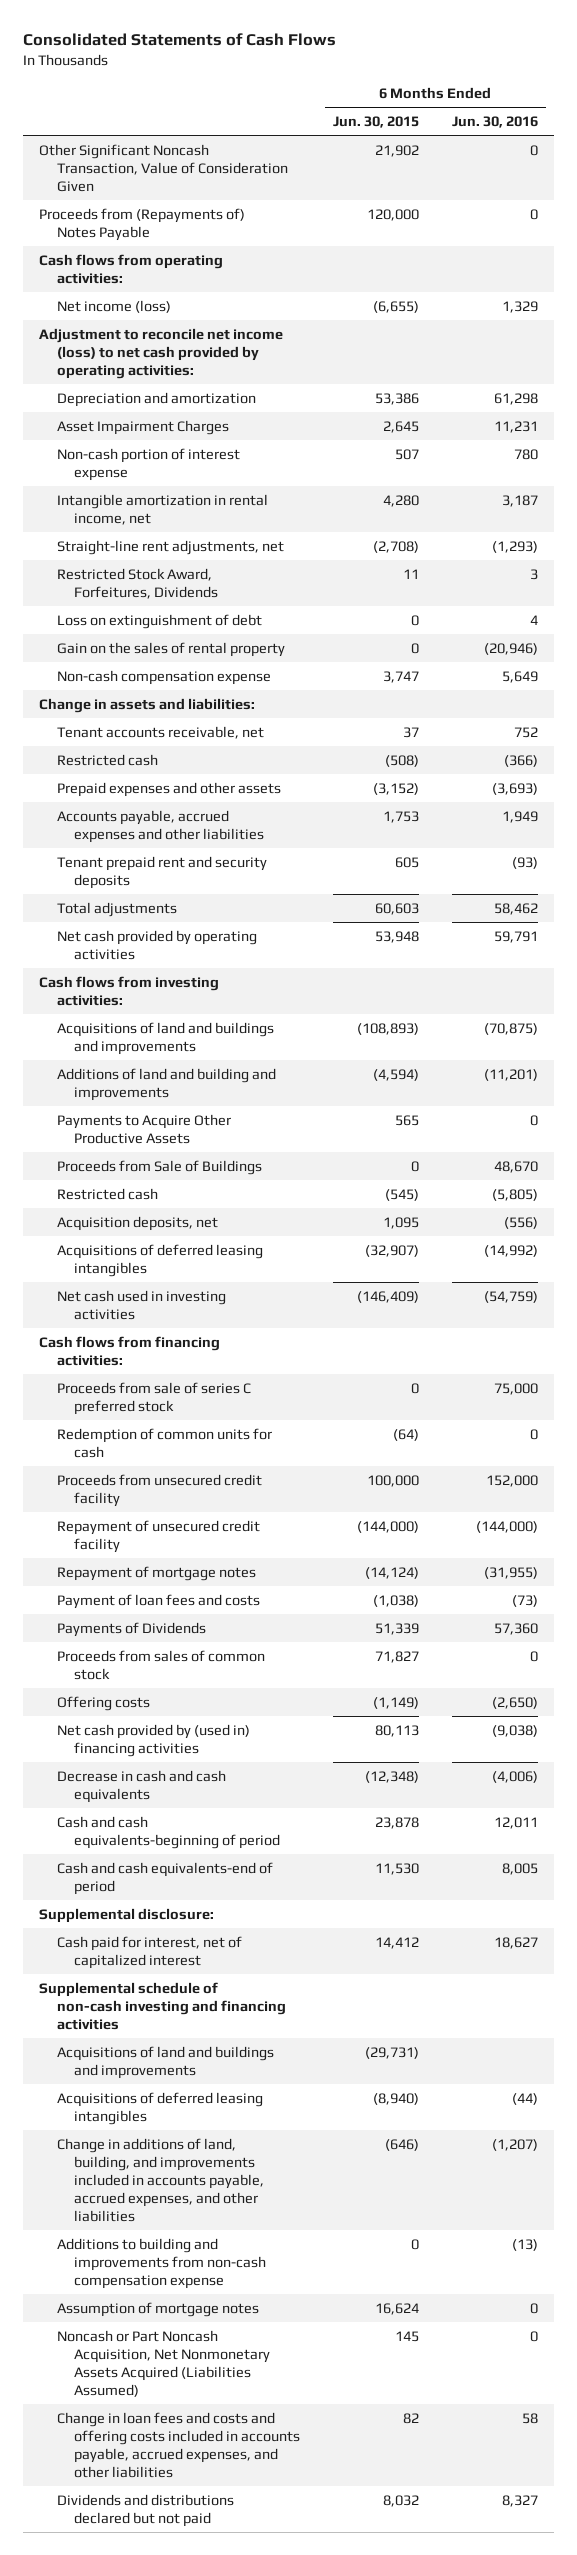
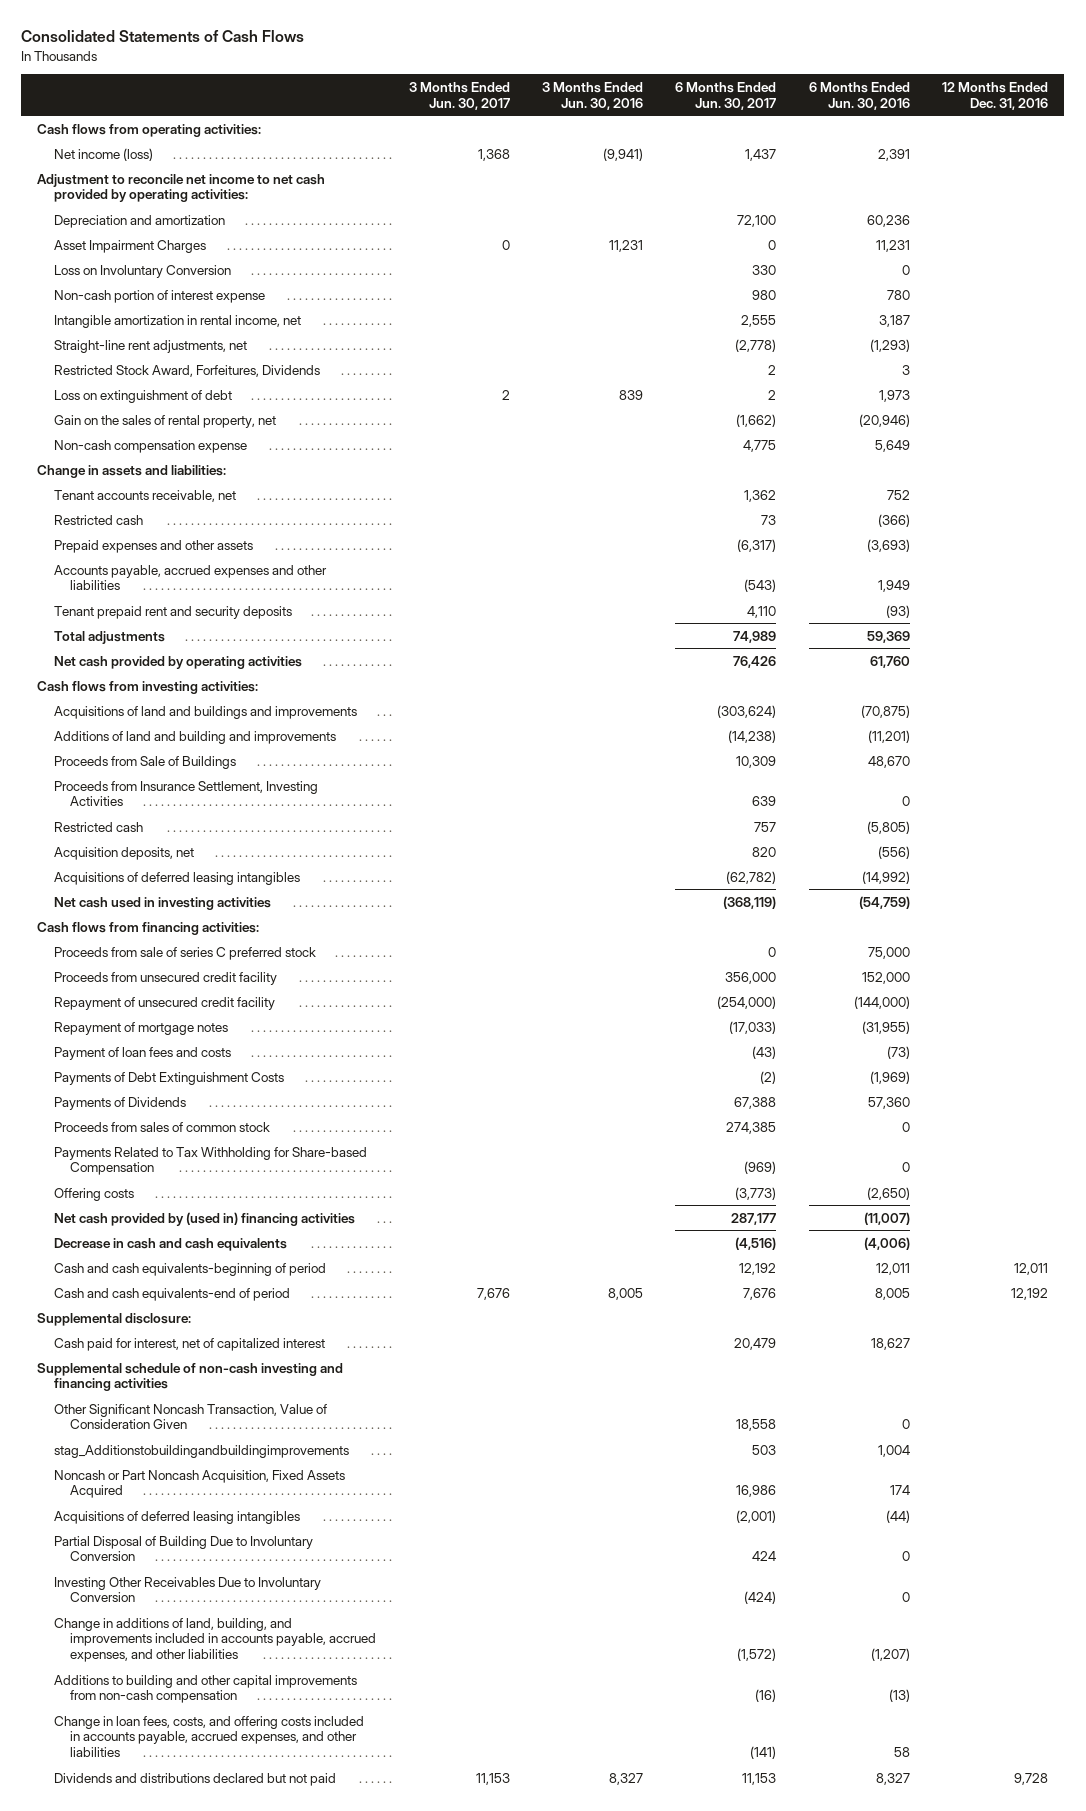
[332,115,419,128] Jun. 30, 2015 -> none
none -> [408,82,510,110] 3 Months Ended Jun. 30, 2017
none -> [541,82,643,110] 3 Months Ended Jun. 30, 2016
none -> [675,82,777,110] 6 Months Ended Jun. 30, 2017
none -> [942,82,1049,110] 12 Months Ended Dec. 31, 2016
[39,207,246,241] Proceeds from (Repayments of) Notes Payable -> none
[501,300,538,313] 1,329 -> [877,148,910,161] 2,391
[39,327,284,379] Adjustment to reconcile net income (loss) to net cash provided by operating activities: -> [37,173,326,203] Adjustment to reconcile net income to net cash provided by operating activities:
[493,392,538,405] 61,298 -> [866,214,910,227] 60,236
none -> [53,264,231,278] Loss on Involuntary Conversion
[529,614,538,625] 4 -> [878,389,910,402] 1,973
[56,641,285,657] Gain on the sales of rental property -> [53,414,276,428] Gain on the sales of rental property, net
[493,902,538,915] 58,462 -> [866,630,910,643] 59,369
[493,930,538,943] 59,791 -> [869,655,910,668] 61,760
[56,1113,231,1144] Payments to Acquire Other Productive Assets -> none
none -> [53,780,318,807] Proceeds from Insurance Settlement, Investing Activities
[56,1427,272,1458] Redemption of common units for cash -> none
none -> [53,1071,284,1085] Payments of Debt Extinguishment Costs
none -> [53,1146,367,1176] Payments Related to Tax Withholding for Share-based Compensation
[491,1724,538,1737] (9,038) -> [863,1211,910,1225] (11,007)
[56,2045,274,2079] Acquisitions of land and buildings and improvements -> none
[39,143,288,192] Other Significant Noncash Transaction, Value of Consideration Given -> [53,1403,327,1430] Other Significant Noncash Transaction, Value of Consideration Given
none -> [53,1444,349,1458] stag_Additionstobuildingandbuildingimprovements
none -> [53,1469,345,1499] Noncash or Part Noncash Acquisition, Fixed Assets Acquired
none -> [53,1535,313,1562] Partial Disposal of Building Due to Involuntary Conversion
none -> [53,1576,321,1603] Investing Other Receivables Due to Involuntary Conversion
[56,2301,259,2317] Assumption of mortgage notes -> none
[56,2329,271,2397] Noncash or Part Noncash Acquisition, Net Nonmonetary Assets Acquired (Liabilities Assumed) -> none
[56,2237,267,2289] Additions to building and improvements from non-cash compensation expense -> [53,1674,357,1704] Additions to building and other capital improvements from non-cash compensation
[56,2411,301,2478] Change in loan fees and costs and offering costs included in accounts payable, accrued expenses, and other liabilities -> [53,1715,364,1758] Change in loan fees, costs, and offering costs included in accounts payable, accrued expenses, and other liabilities

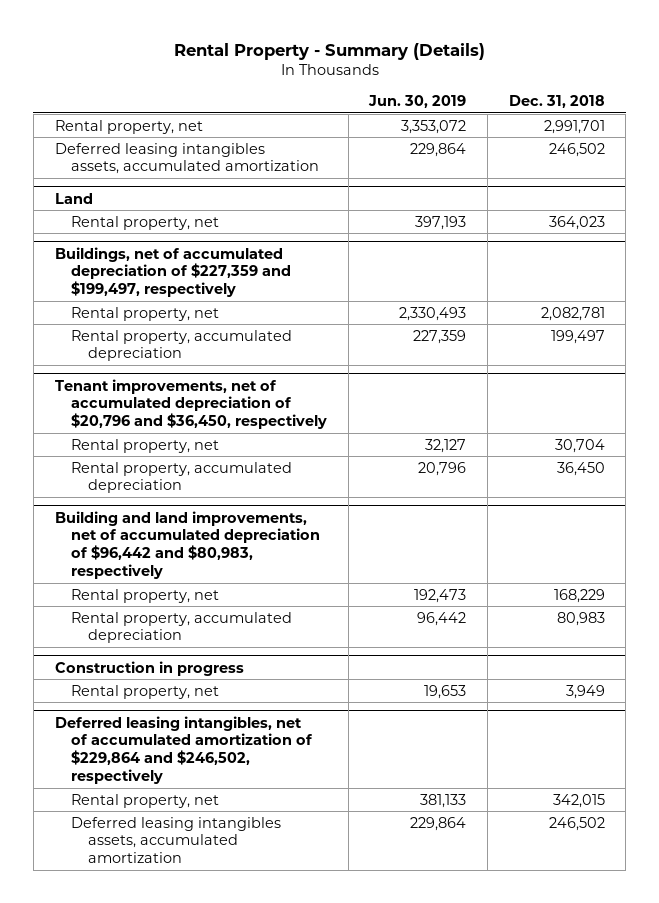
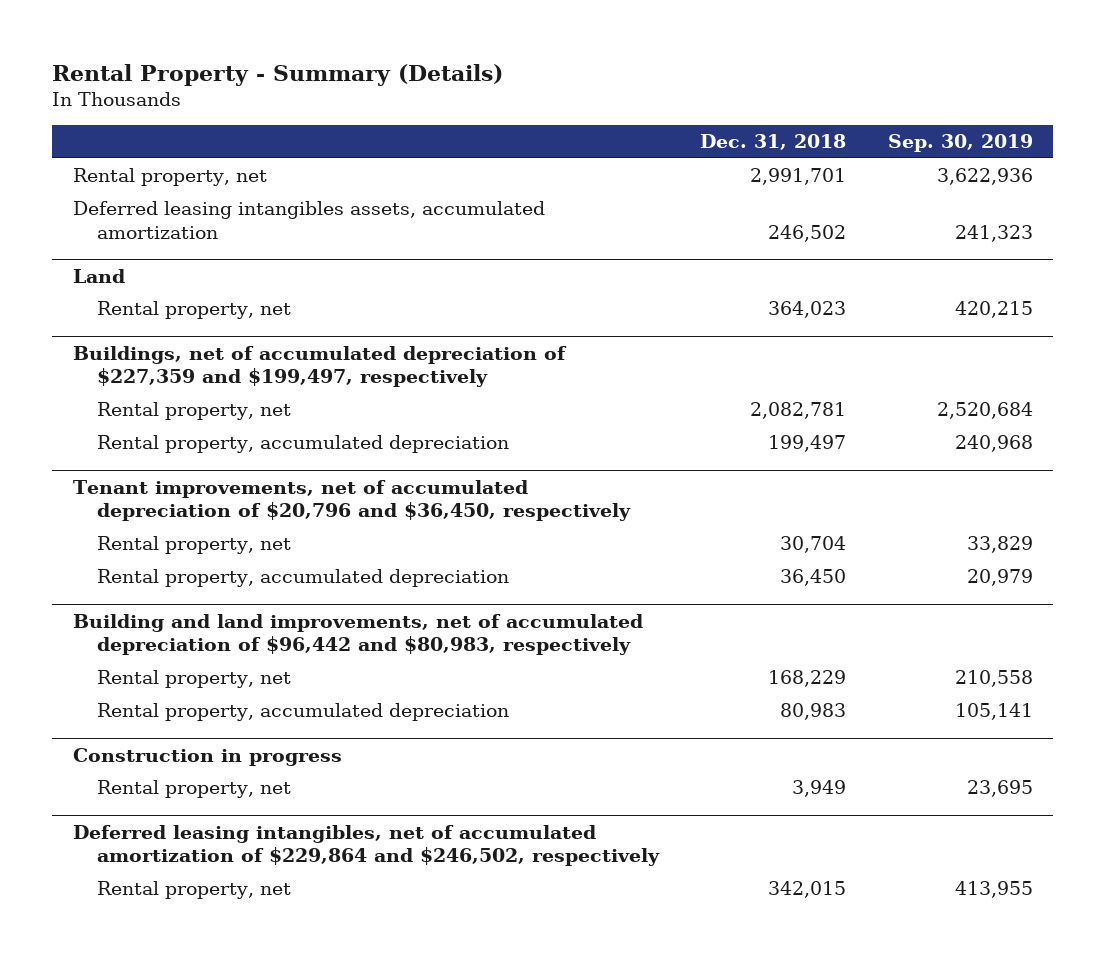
[368,95,467,109] Jun. 30, 2019 -> none
none -> [887,134,1033,153] Sep. 30, 2019
[71,816,282,864] Deferred leasing intangibles assets, accumulated amortization -> none

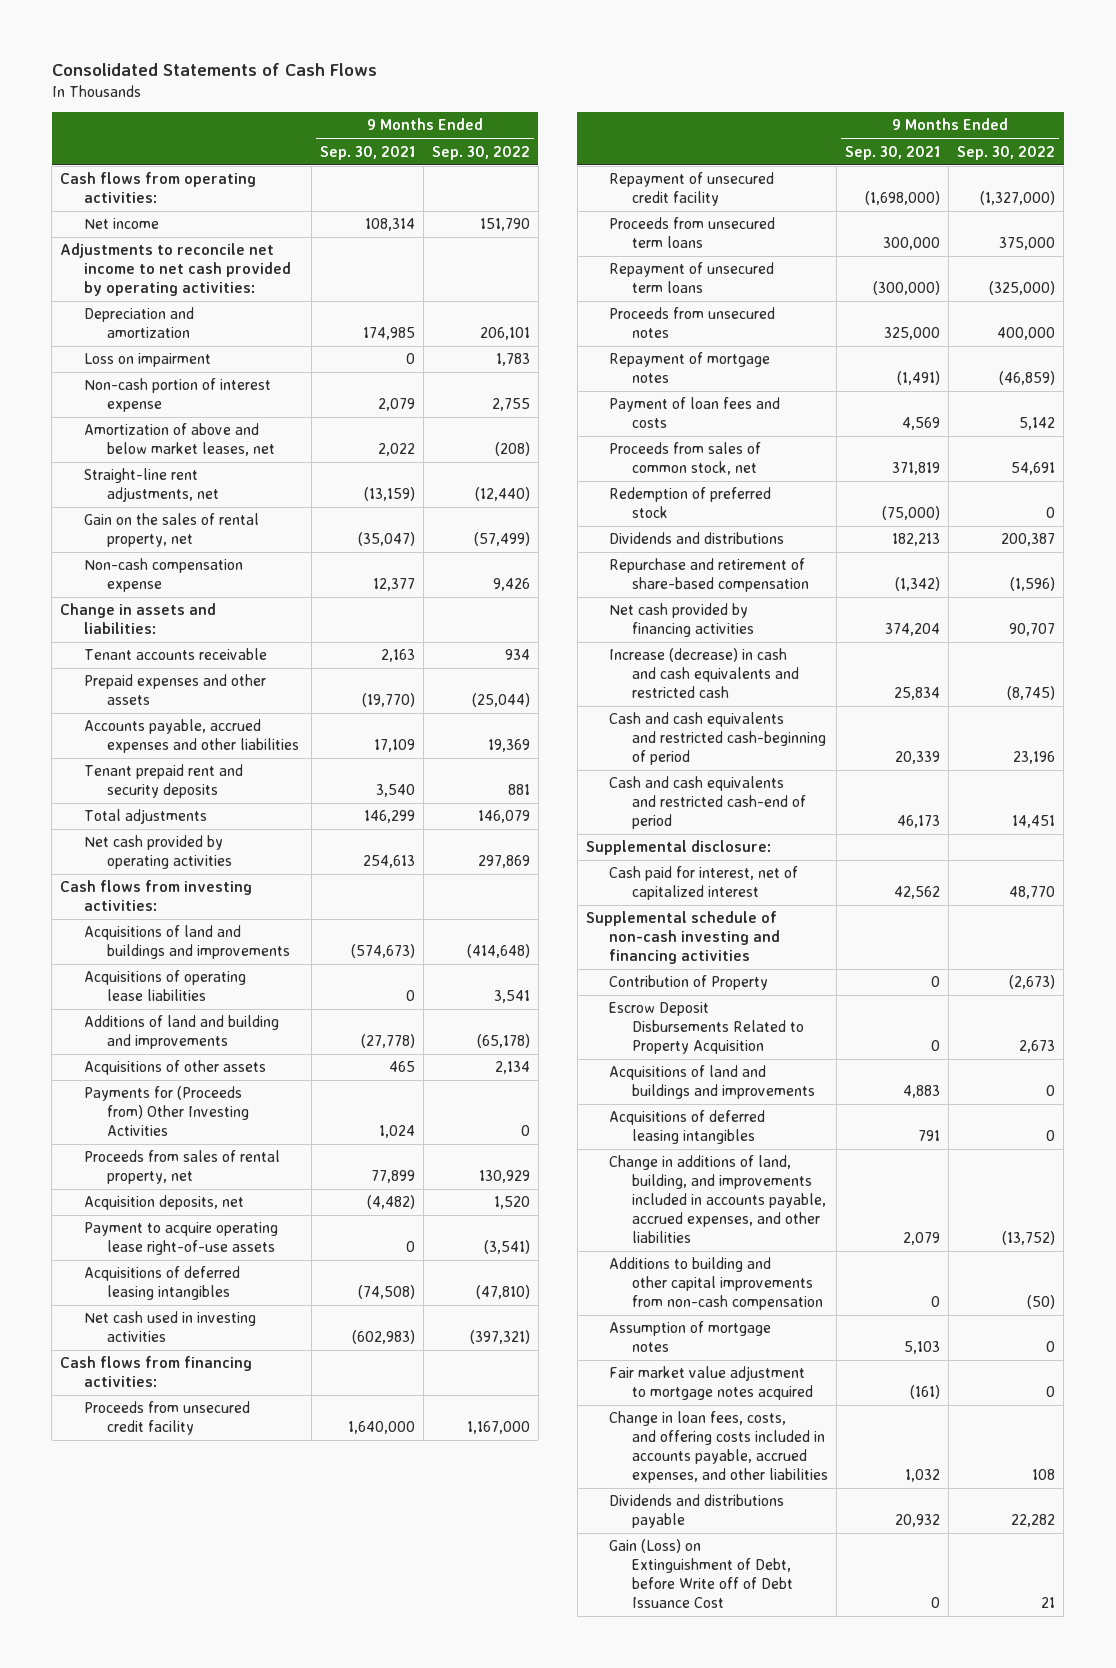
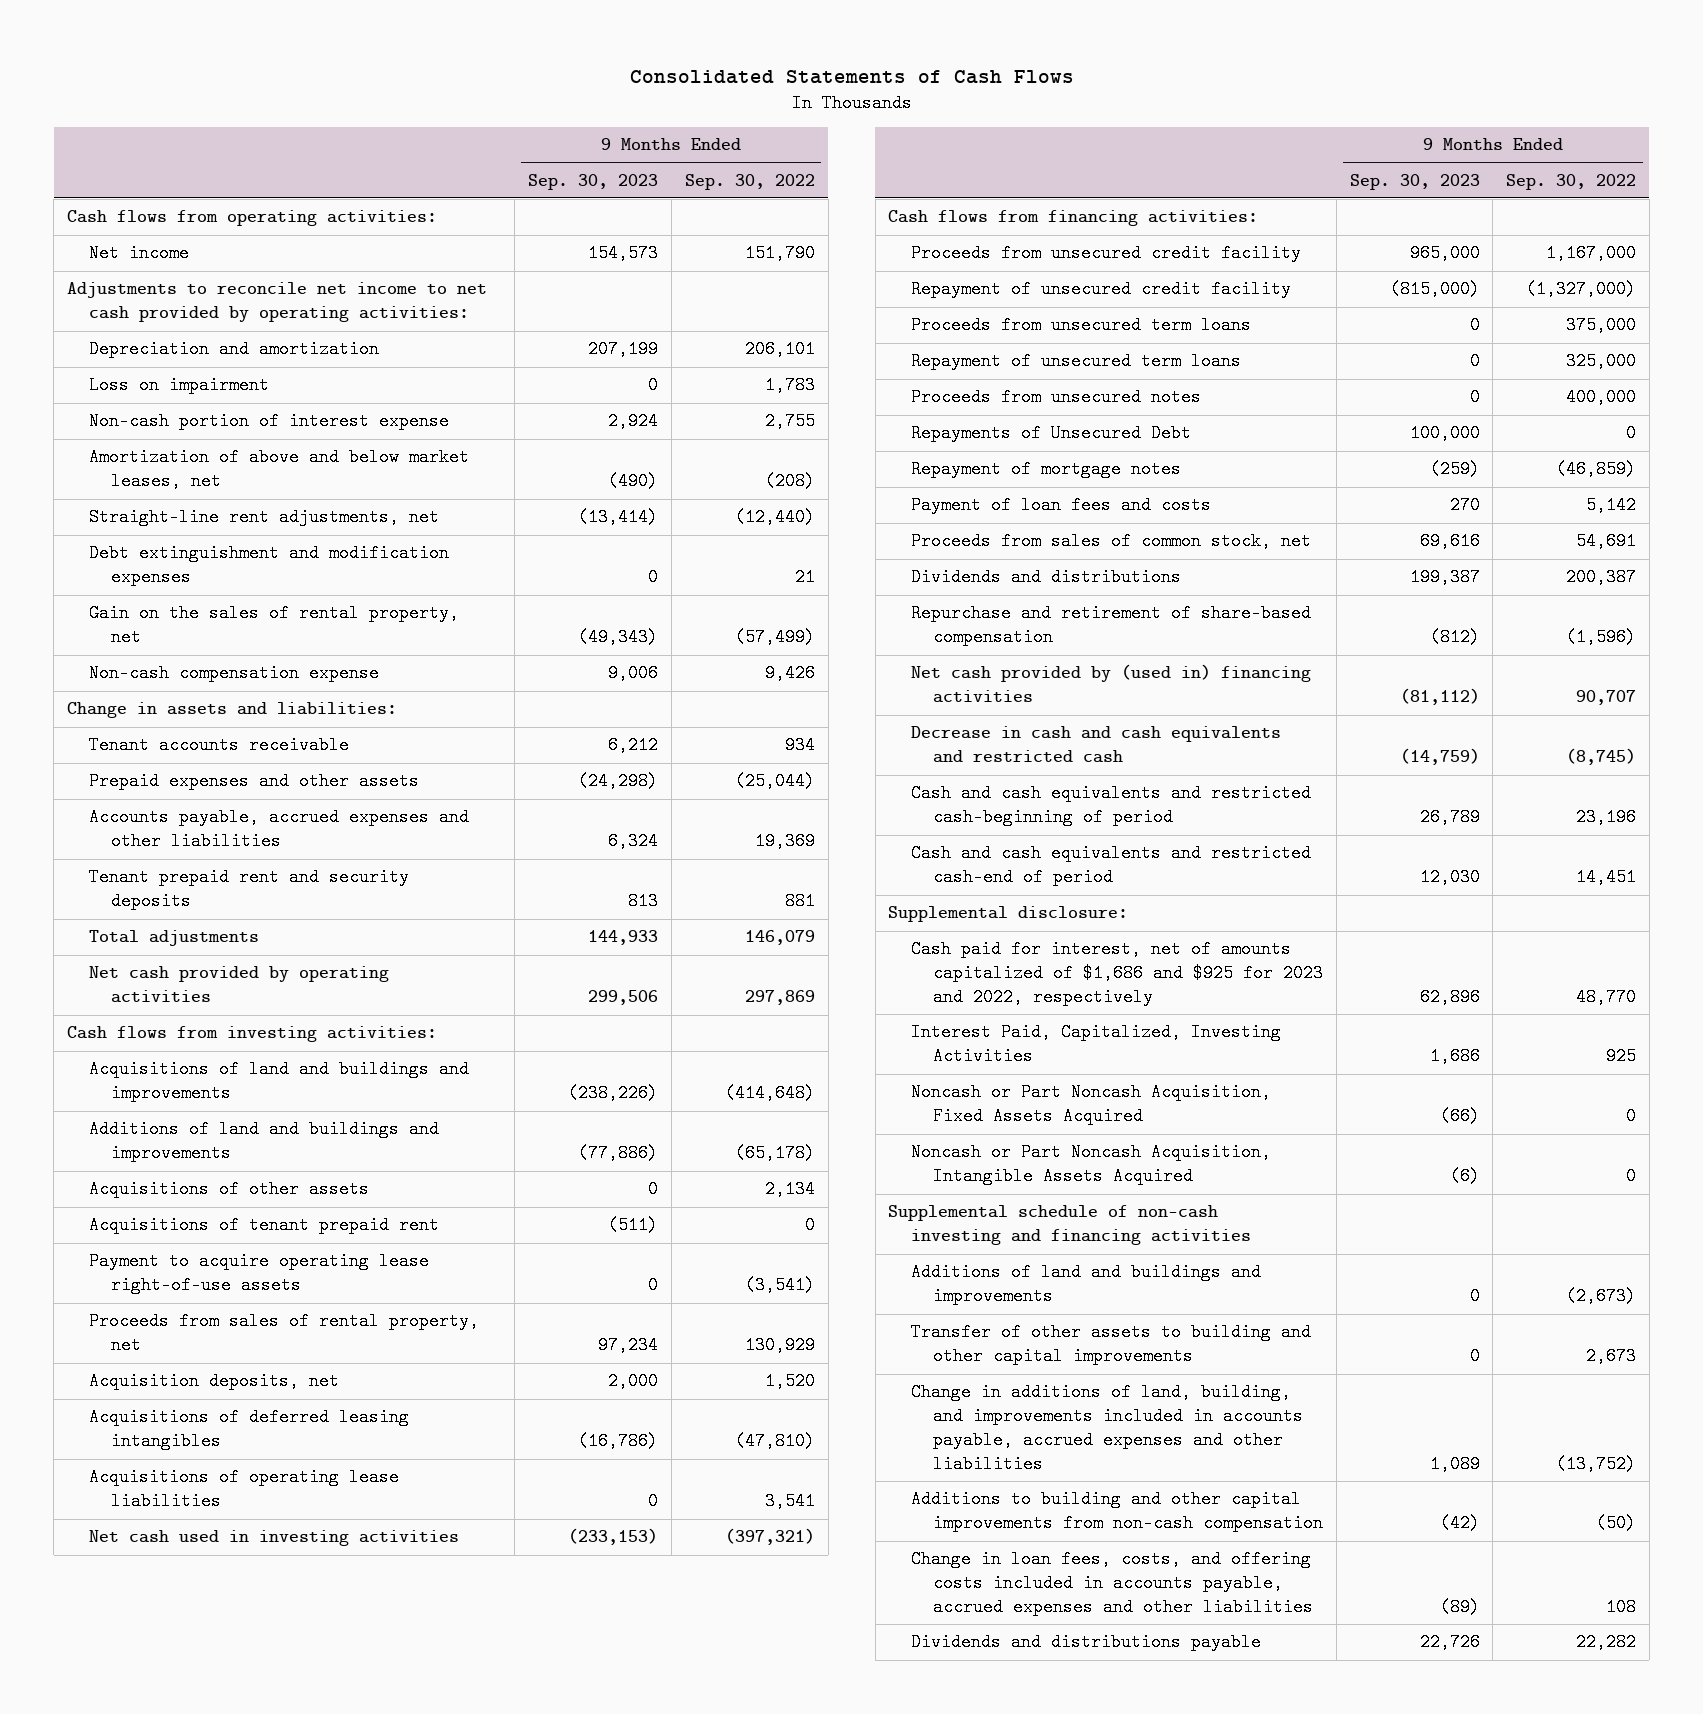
[320,145,416,160] Sep. 30, 2021 -> none
none -> [528,173,659,190] Sep. 30, 2023
none -> [89,544,450,587] Debt extinguishment and modification expenses
[83,1015,279,1050] Additions of land and building and improvements -> [89,1120,440,1163] Additions of land and buildings and improvements
[83,1086,250,1137] Payments for (Proceeds from) Other Investing Activities -> [89,1216,440,1235] Acquisitions of tenant prepaid rent
[83,1222,278,1256] Payment to acquire operating lease right-of-use assets -> [89,1252,430,1295] Payment to acquire operating lease right-of-use assets
[83,970,246,1002] Acquisitions of operating lease liabilities -> [89,1468,400,1511] Acquisitions of operating lease liabilities
[989,281,1056,296] (325,000) -> [1566,352,1637,371] 325,000
none -> [910,424,1191,443] Repayments of Unsecured Debt
[608,487,771,519] Redemption of preferred stock -> none
[608,603,755,638] Net cash provided by financing activities -> [910,664,1311,704] Net cash provided by (used in) financing activities
[608,648,800,699] Increase (decrease) in cash and cash equivalents and restricted cash -> [910,726,1281,764] Decrease in cash and cash equivalents and restricted cash
[608,866,798,901] Cash paid for interest, net of capitalized interest -> [910,940,1323,1007] Cash paid for interest, net of amounts capitalized of $1,686 and $925 for 2023 and 2022, respectively
none -> [910,1023,1281,1066] Interest Paid, Capitalized, Investing Activities
none -> [910,1083,1271,1126] Noncash or Part Noncash Acquisition, Fixed Assets Acquired
none -> [910,1143,1271,1186] Noncash or Part Noncash Acquisition, Intangible Assets Acquired
[608,1065,816,1100] Acquisitions of land and buildings and improvements -> none
[608,1110,765,1145] Acquisitions of deferred leasing intangibles -> none
[608,975,768,991] Contribution of Property -> [910,1263,1261,1306] Additions of land and buildings and improvements
[608,1002,805,1055] Escrow Deposit Disbursements Related to Property Acquisition -> [910,1323,1311,1366] Transfer of other assets to building and other capital improvements
[608,1155,827,1244] Change in additions of land, building, and improvements included in accounts payable, accrued expenses, and other liabilities -> [910,1383,1303,1474] Change in additions of land, building, and improvements included in accounts payable, accrued expenses and other liabilities
[608,1321,771,1353] Assumption of mortgage notes -> none
[608,1366,814,1401] Fair market value adjustment to mortgage notes acquired -> none
[608,1411,829,1484] Change in loan fees, costs, and offering costs included in accounts payable, accrued expenses, and other liabilities -> [910,1550,1313,1617] Change in loan fees, costs, and offering costs included in accounts payable, accrued expenses and other liabilities
[608,1539,794,1609] Gain (Loss) on Extinguishment of Debt, before Write off of Debt Issuance Cost -> none

